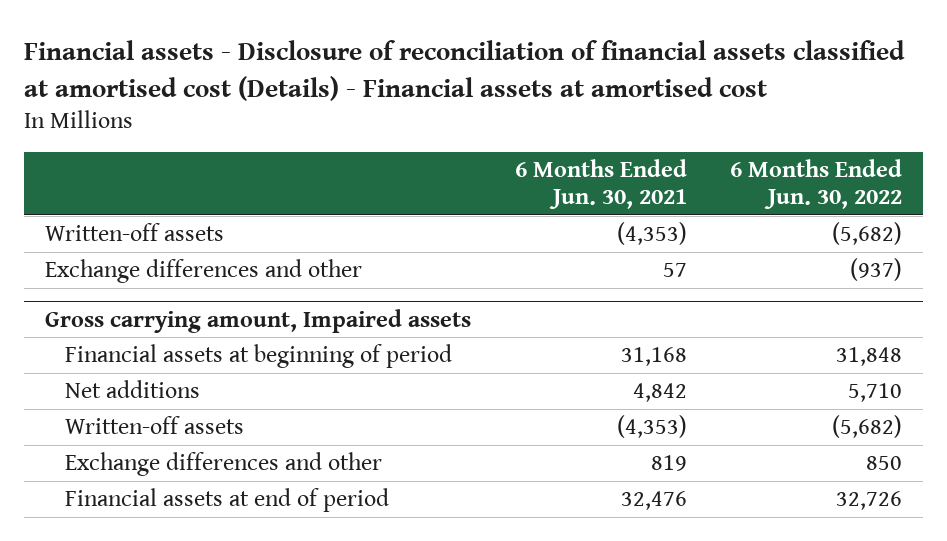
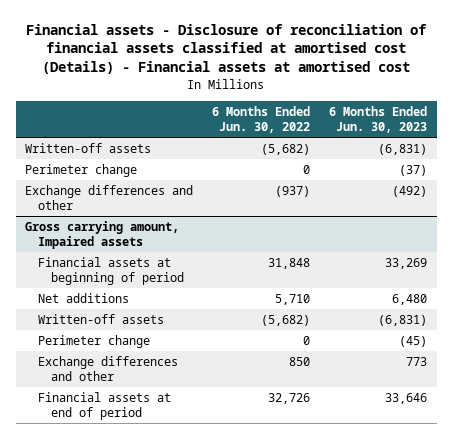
[514,158,687,210] 6 Months Ended Jun. 30, 2021 -> none
none -> [329,105,428,134] 6 Months Ended Jun. 30, 2023
none -> [25,163,138,177] Perimeter change
none -> [37,334,150,348] Perimeter change

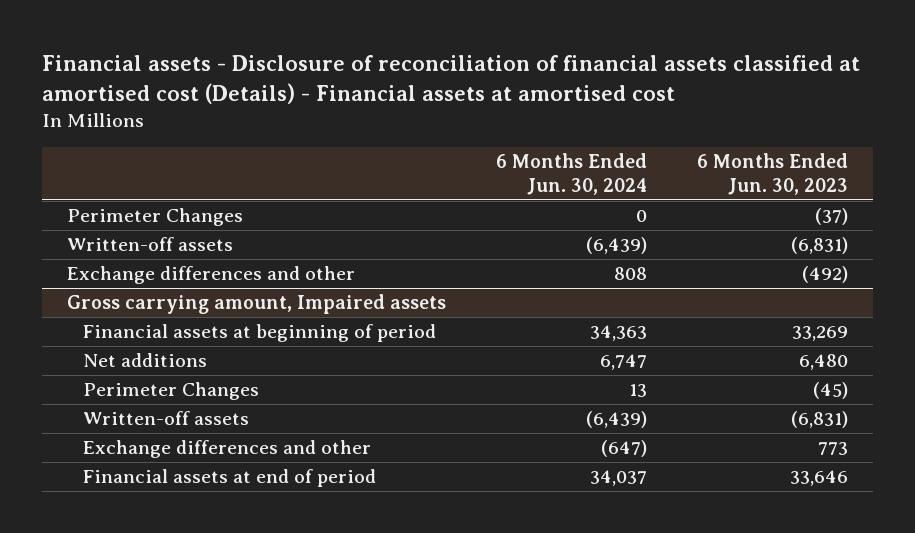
[212,105,311,134] 6 Months Ended Jun. 30, 2022 -> none
none -> [495,153,647,195] 6 Months Ended Jun. 30, 2024
none -> [66,208,243,227] Perimeter Changes
[25,163,138,177] Perimeter change -> none
none -> [83,382,260,401] Perimeter Changes
[37,334,150,348] Perimeter change -> none

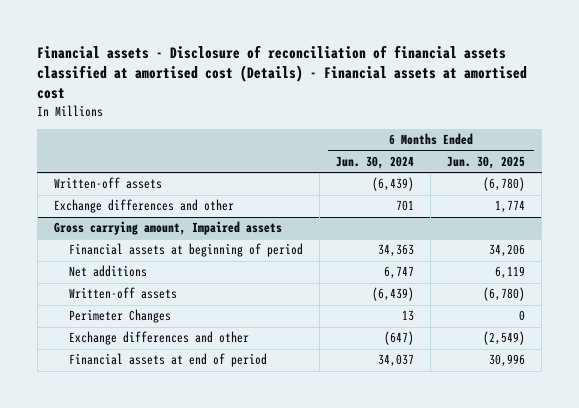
[696,153,848,195] 6 Months Ended Jun. 30, 2023 -> none
none -> [447,155,526,169] Jun. 30, 2025
[66,208,243,227] Perimeter Changes -> none
[613,267,647,281] 808 -> [396,200,415,212] 701
[83,382,260,401] Perimeter Changes -> [68,309,171,324] Perimeter Changes

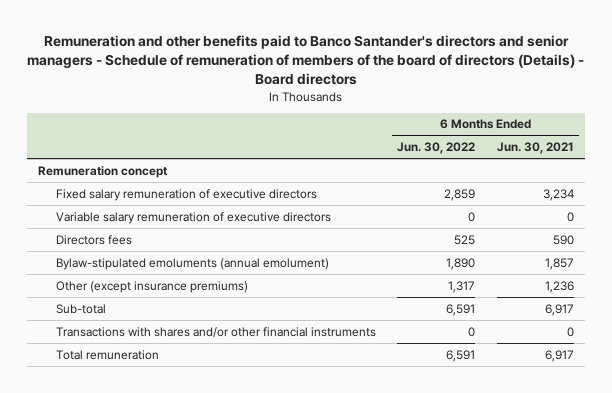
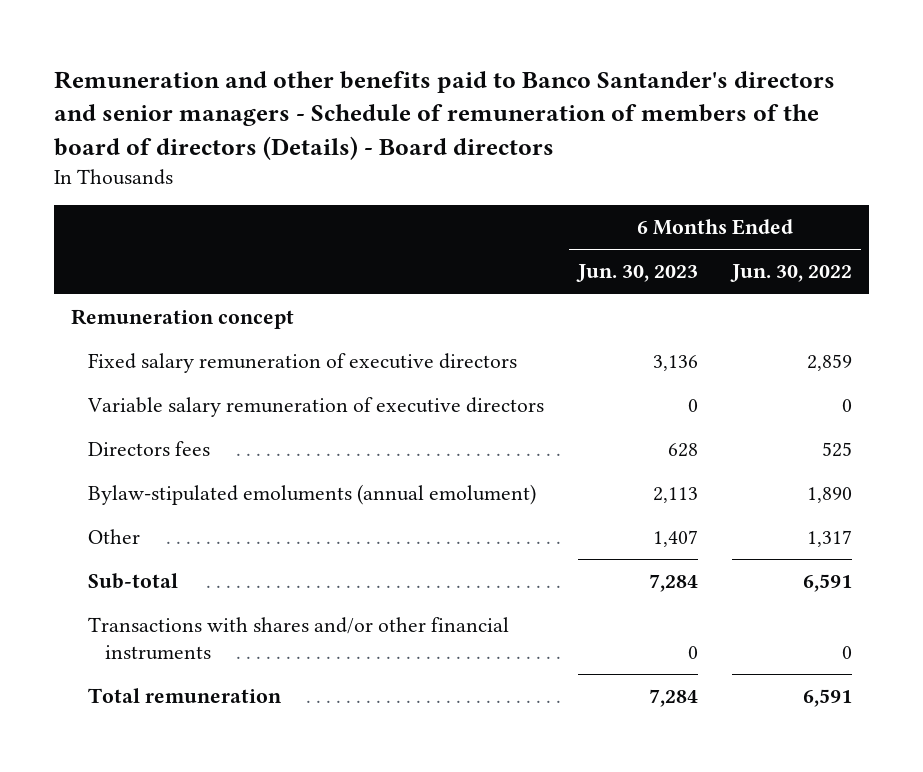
[496,142,574,155] Jun. 30, 2021 -> none
none -> [575,264,698,283] Jun. 30, 2023
[55,280,248,293] Other (except insurance premiums) -> [87,529,140,545] Other

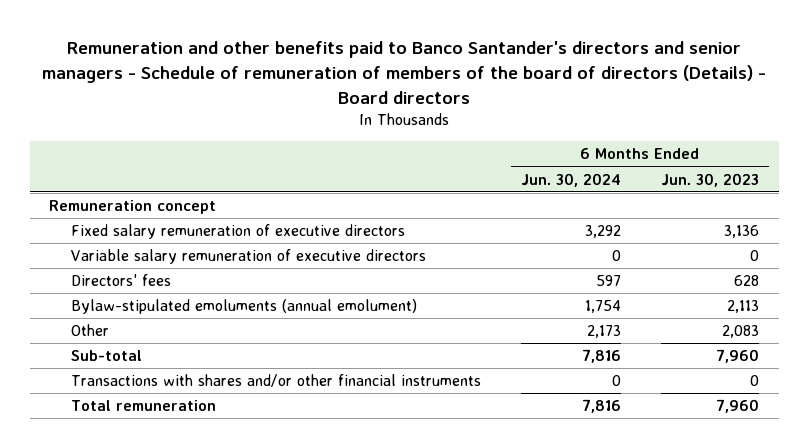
[730,264,853,283] Jun. 30, 2022 -> none
none -> [520,172,621,187] Jun. 30, 2024
[87,441,210,457] Directors fees -> [71,274,172,287] Directors' fees
[652,530,698,548] 1,407 -> [721,325,759,339] 2,083
[648,574,698,593] 7,284 -> [715,349,759,364] 7,960
[648,689,698,708] 7,284 -> [715,399,759,414] 7,960

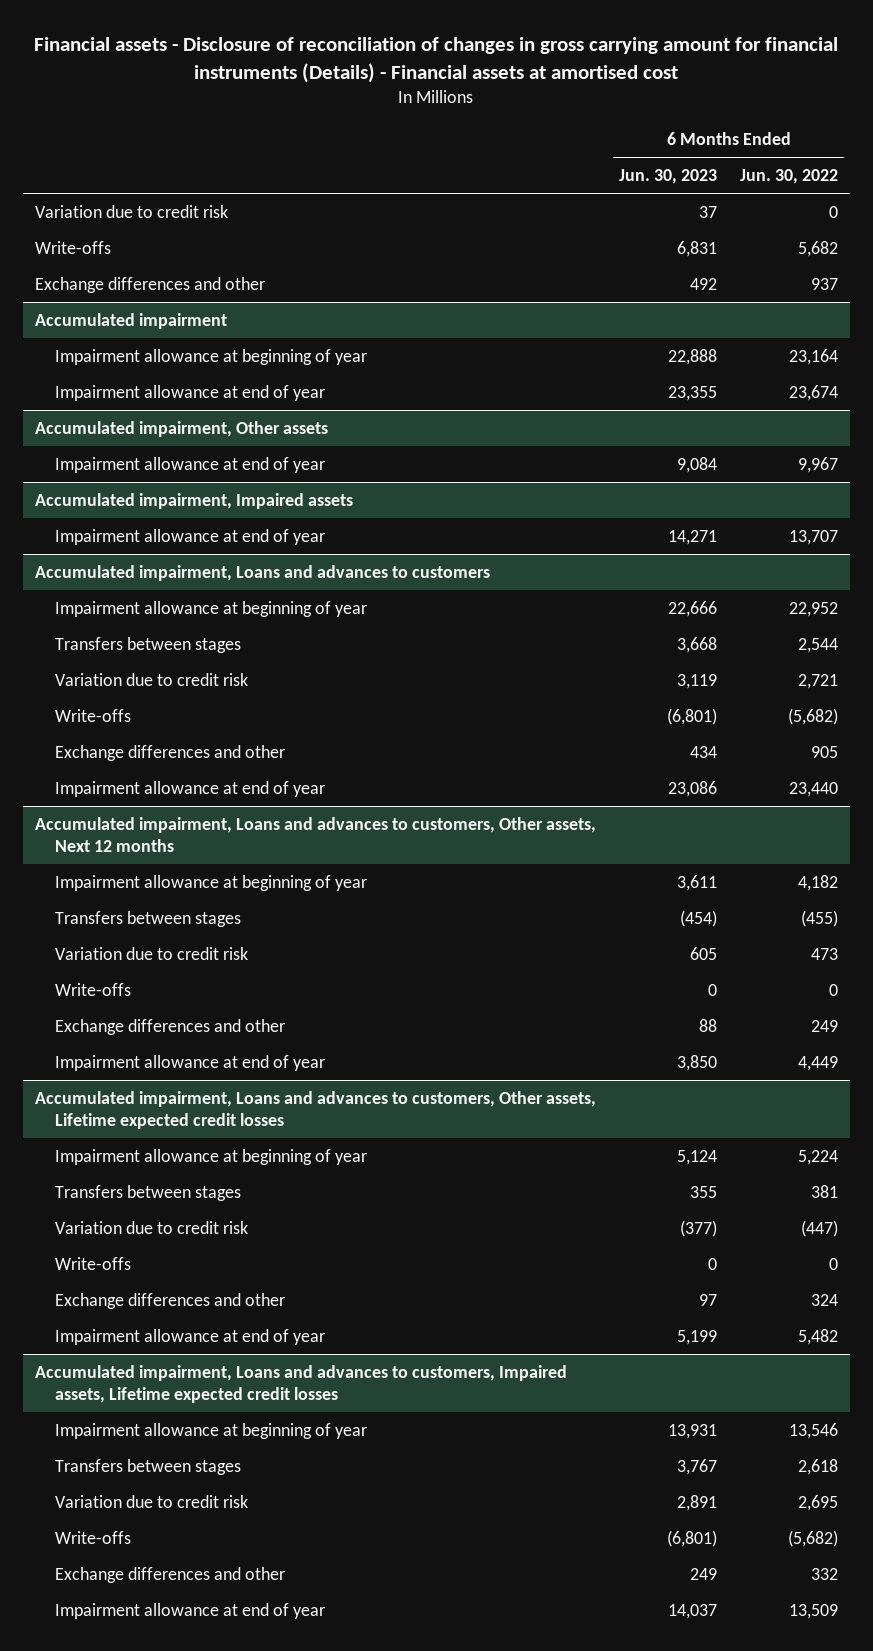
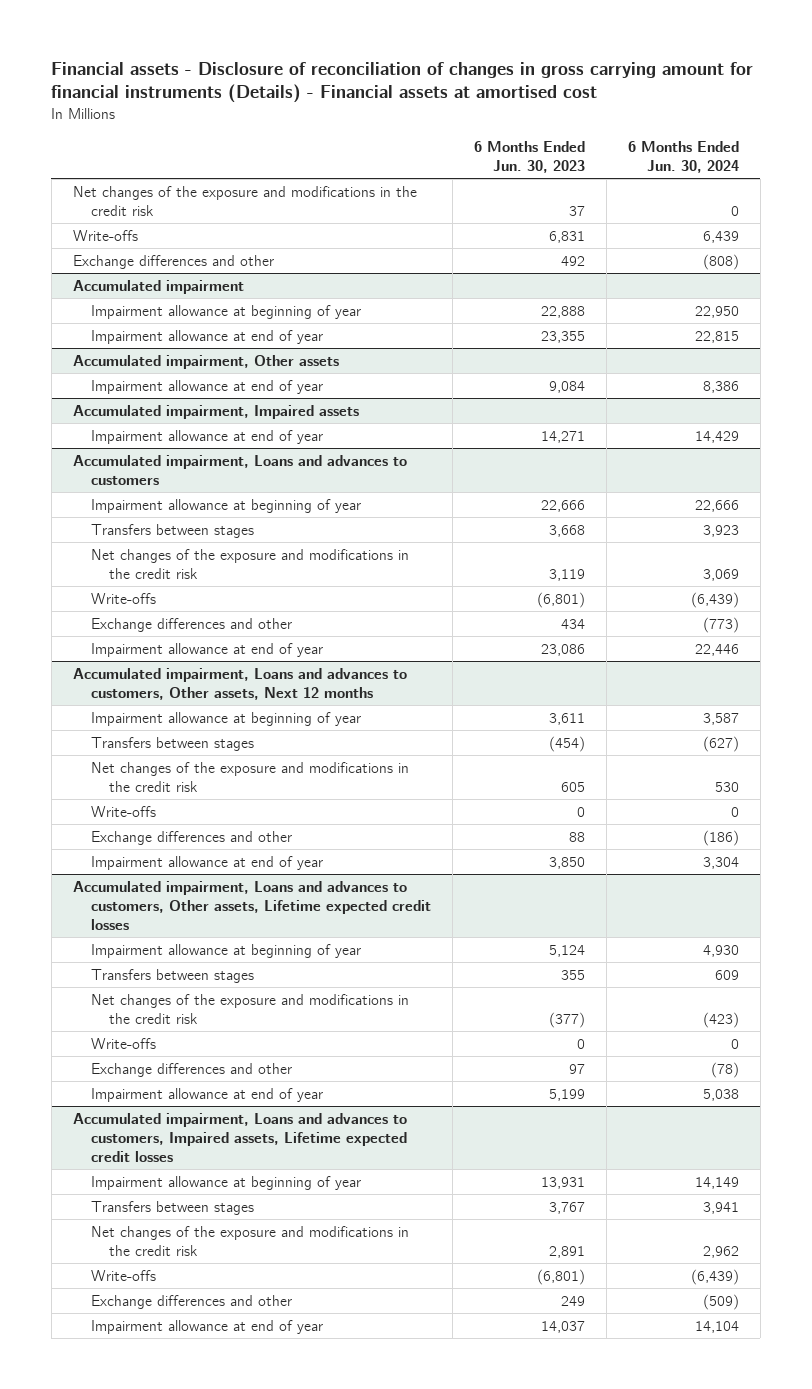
[740,169,839,185] Jun. 30, 2022 -> none
none -> [627,140,739,173] 6 Months Ended Jun. 30, 2024
[34,204,228,218] Variation due to credit risk -> [72,185,417,216] Net changes of the exposure and modifications in the credit risk
[54,672,248,686] Variation due to credit risk -> [91,548,410,579] Net changes of the exposure and modifications in the credit risk
[54,946,248,960] Variation due to credit risk -> [91,761,410,792] Net changes of the exposure and modifications in the credit risk
[54,1220,248,1234] Variation due to credit risk -> [91,993,410,1024] Net changes of the exposure and modifications in the credit risk
[54,1494,248,1508] Variation due to credit risk -> [91,1225,410,1256] Net changes of the exposure and modifications in the credit risk

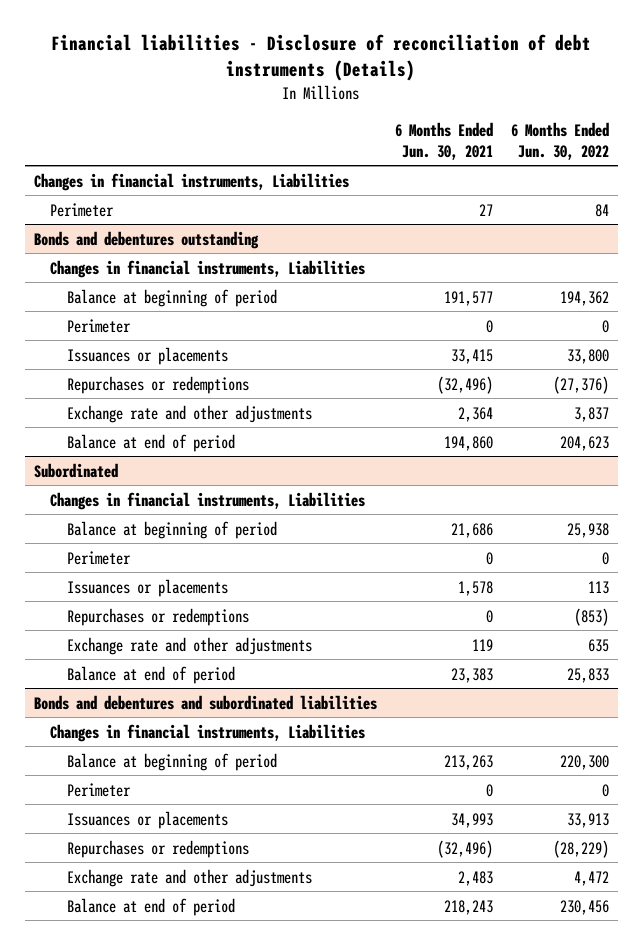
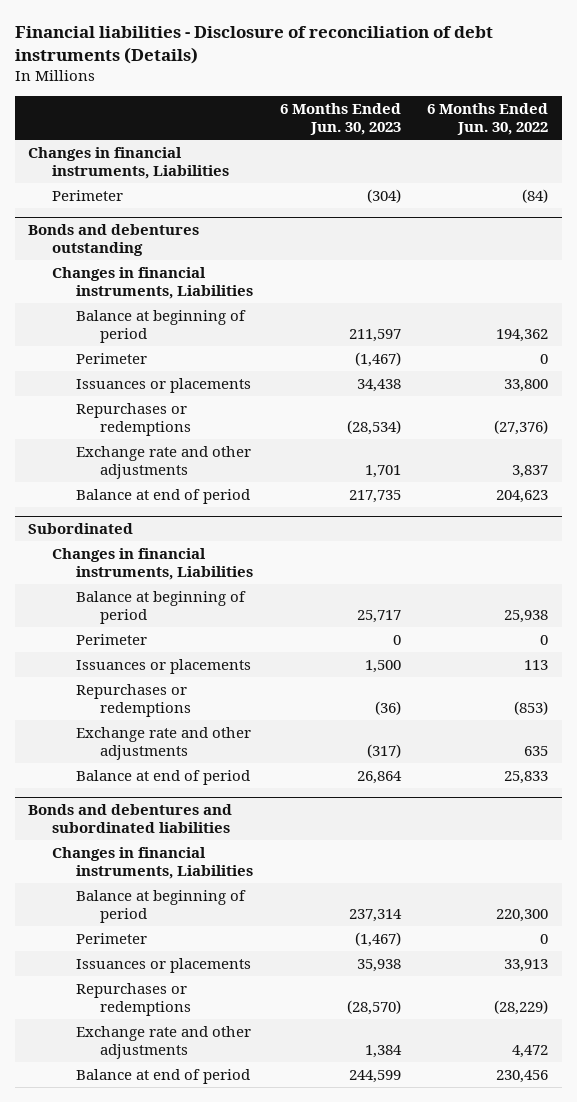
[394,122,493,160] 6 Months Ended Jun. 30, 2021 -> none
none -> [279,102,401,136] 6 Months Ended Jun. 30, 2023
[594,203,609,217] 84 -> [522,188,549,203] (84)

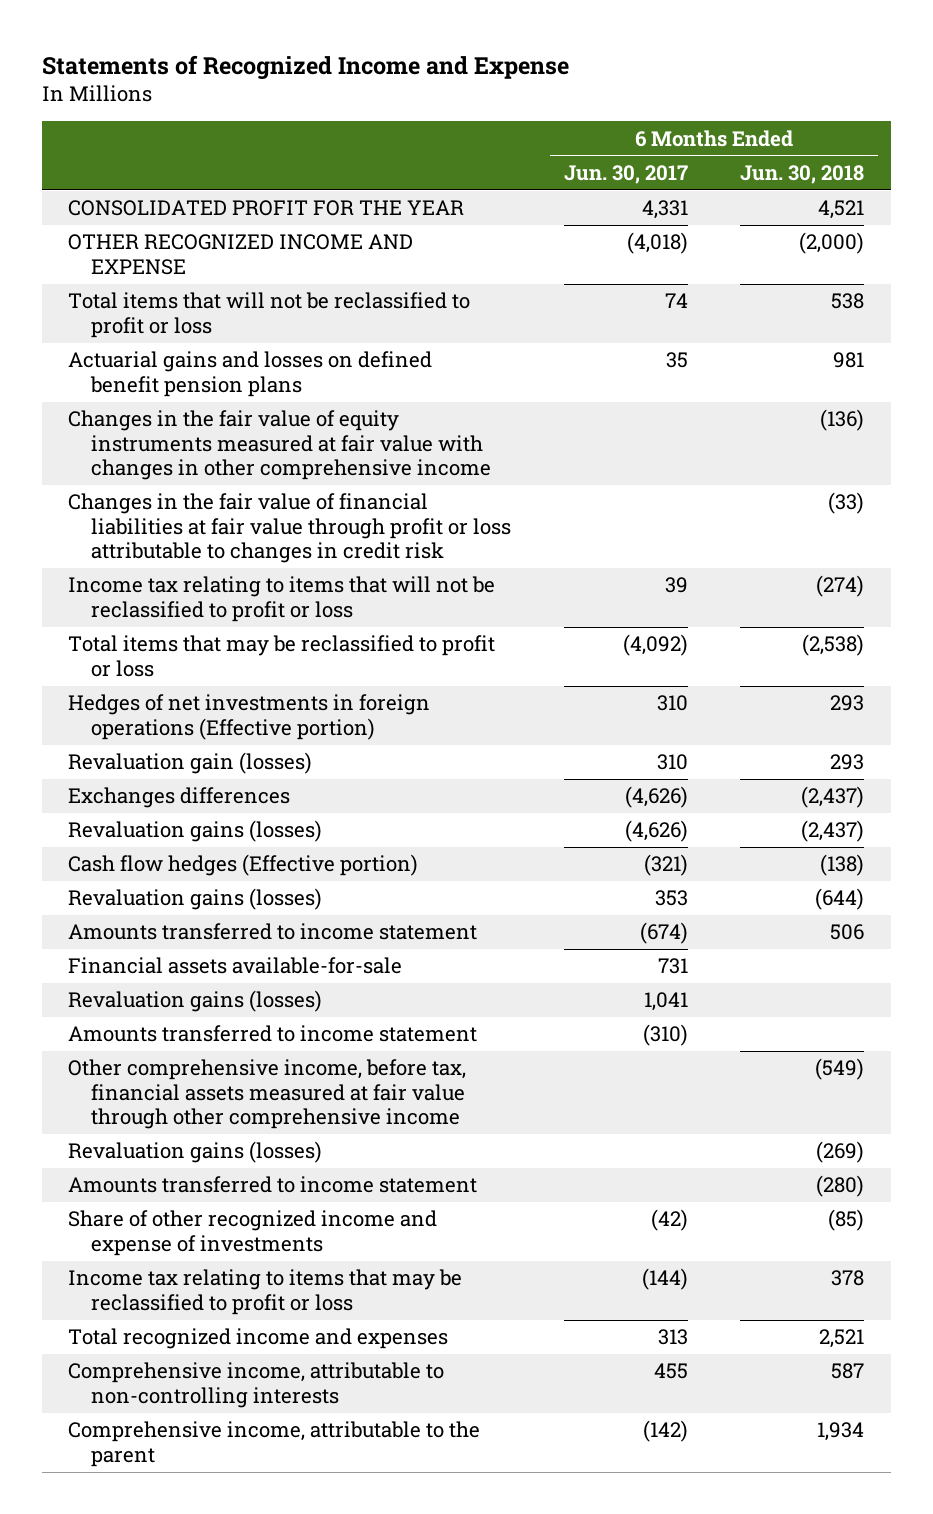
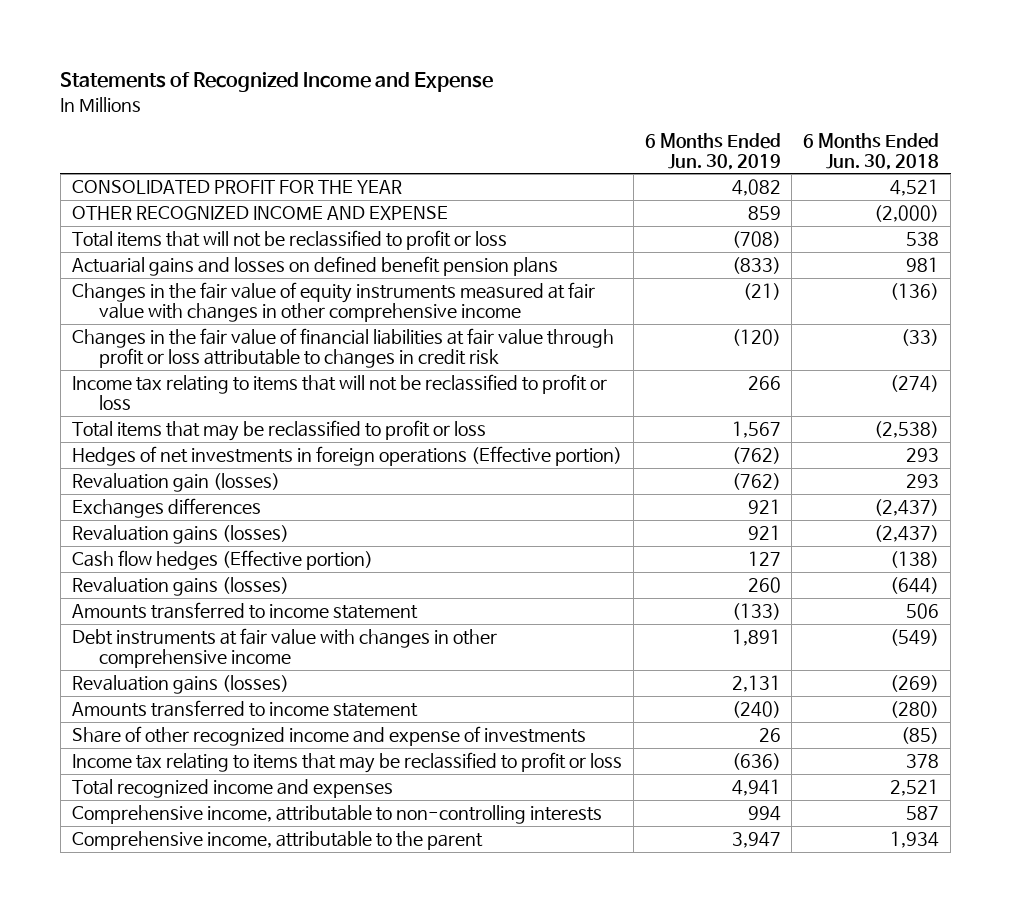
[563,164,688,184] Jun. 30, 2017 -> none
none -> [644,132,781,170] 6 Months Ended Jun. 30, 2019
[68,957,403,975] Financial assets available-for-sale -> none
[68,990,323,1013] Revaluation gains (losses) -> none
[68,1025,478,1043] Amounts transferred to income statement -> none
[68,1059,467,1130] Other comprehensive income, before tax, financial assets measured at fair value through other comprehensive income -> [71,627,497,668] Debt instruments at fair value with changes in other comprehensive income

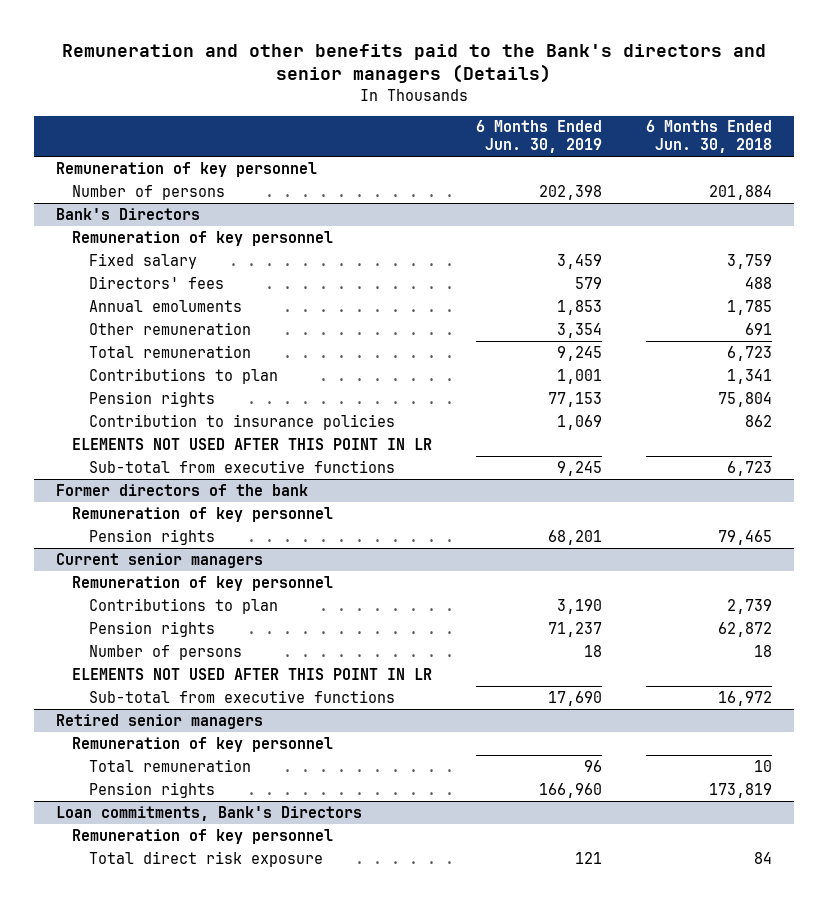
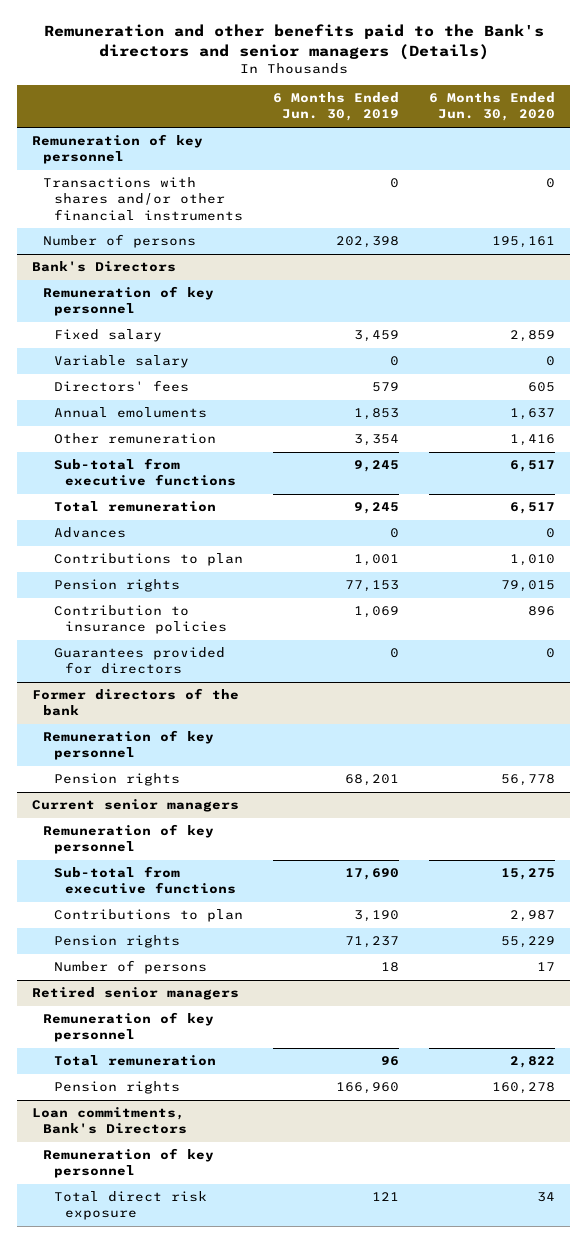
[646,120,773,154] 6 Months Ended Jun. 30, 2018 -> none
none -> [429,92,556,122] 6 Months Ended Jun. 30, 2020
none -> [43,177,244,221] Transactions with shares and/or other financial instruments
none -> [54,355,190,369] Variable salary
[89,459,396,473] Sub-total from executive functions -> [54,458,237,487] Sub-total from executive functions
none -> [54,527,127,539] Advances
[72,437,433,450] ELEMENTS NOT USED AFTER THIS POINT IN LR -> none
none -> [54,647,226,675] Guarantees provided for directors
[89,689,396,703] Sub-total from executive functions -> [54,866,237,895] Sub-total from executive functions
[72,667,433,680] ELEMENTS NOT USED AFTER THIS POINT IN LR -> none

